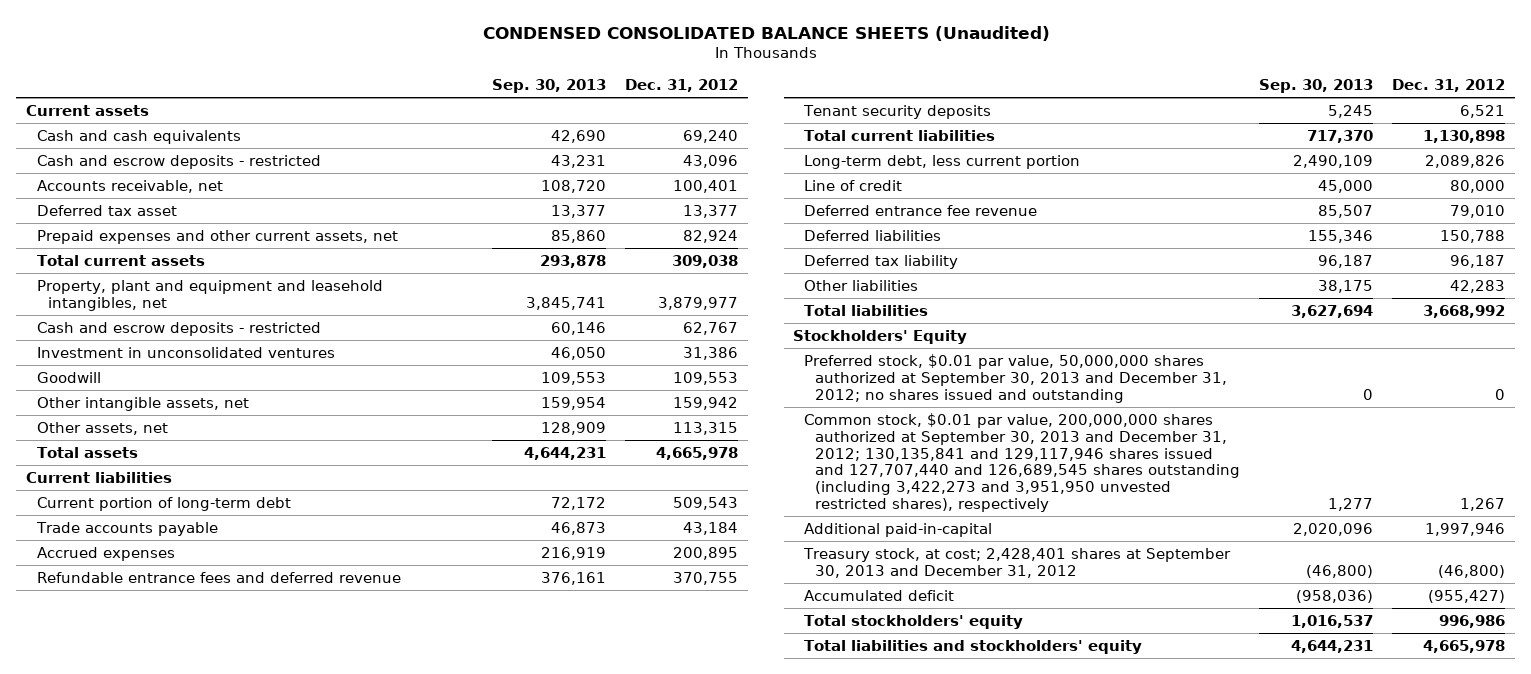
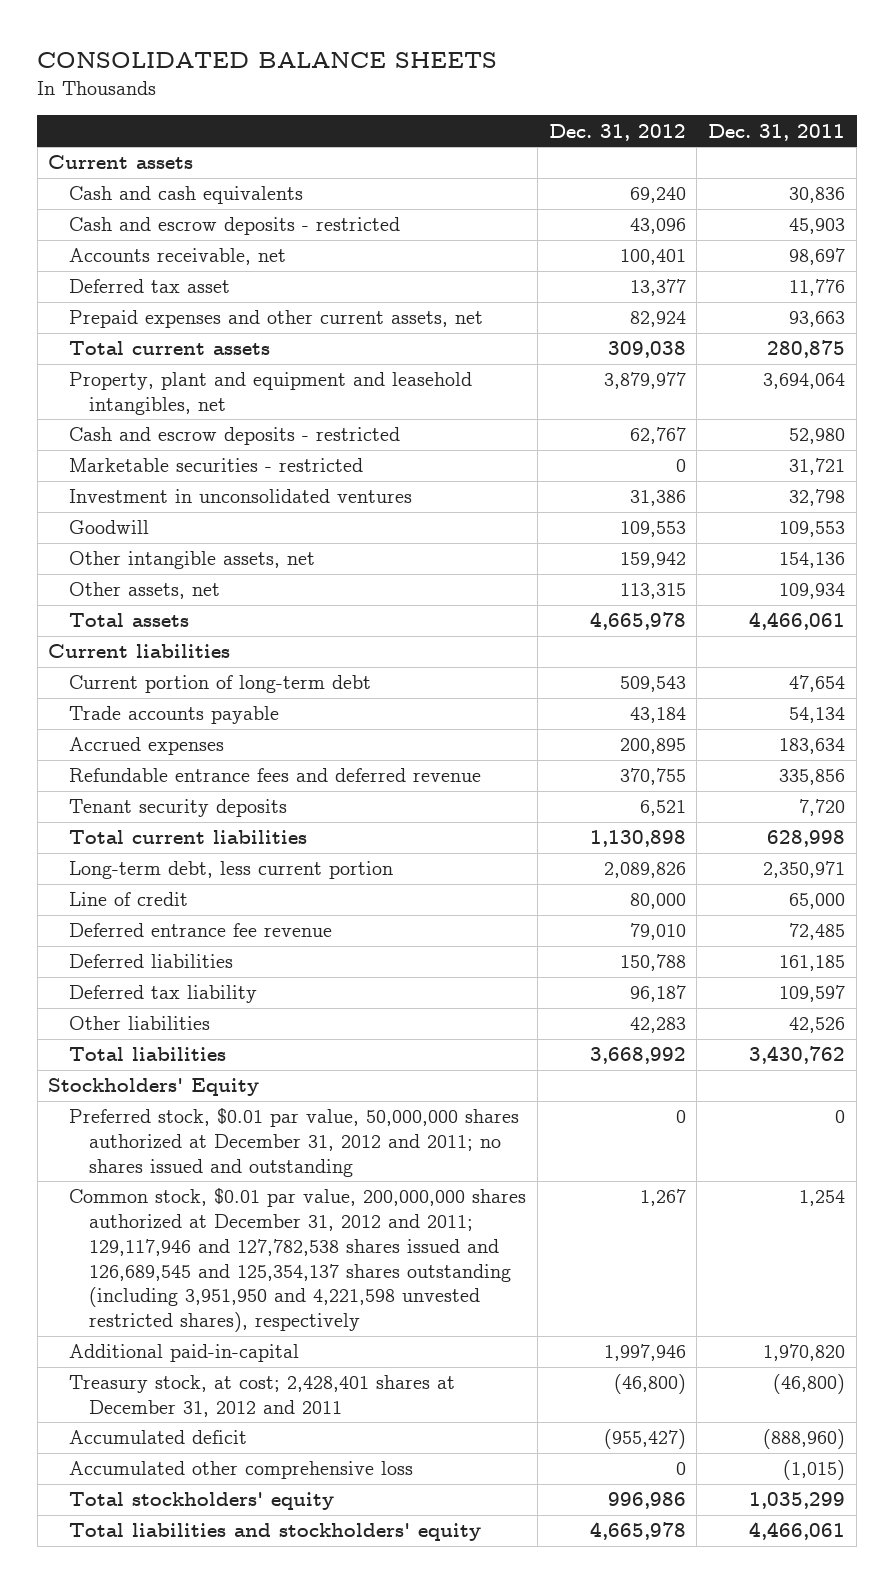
[482,25,1050,41] CONDENSED CONSOLIDATED BALANCE SHEETS (Unaudited) -> [37,52,498,69] CONSOLIDATED BALANCE SHEETS
[492,79,607,94] Sep. 30, 2013 -> none
none -> [708,123,846,141] Dec. 31, 2011
none -> [68,458,363,473] Marketable securities - restricted
[804,353,1228,403] Preferred stock, $0.01 par value, 50,000,000 shares authorized at September 30, 2013 and December 31, 2012; no shares issued and outstanding -> [68,1108,519,1177] Preferred stock, $0.01 par value, 50,000,000 shares authorized at December 31, 2012 and 2011; no shares issued and outstanding
[804,412,1241,513] Common stock, $0.01 par value, 200,000,000 shares authorized at September 30, 2013 and December 31, 2012; 130,135,841 and 129,117,946 shares issued and 127,707,440 and 126,689,545 shares outstanding (including 3,422,273 and 3,951,950 unvested restricted shares), respectively -> [68,1188,526,1333] Common stock, $0.01 par value, 200,000,000 shares authorized at December 31, 2012 and 2011; 129,117,946 and 127,782,538 shares issued and 126,689,545 and 125,354,137 shares outstanding (including 3,951,950 and 4,221,598 unvested restricted shares), respectively
[803,547,1232,578] Treasury stock, at cost; 2,428,401 shares at September 30, 2013 and December 31, 2012 -> [68,1375,455,1418] Treasury stock, at cost; 2,428,401 shares at December 31, 2012 and 2011
none -> [68,1461,413,1480] Accumulated other comprehensive loss

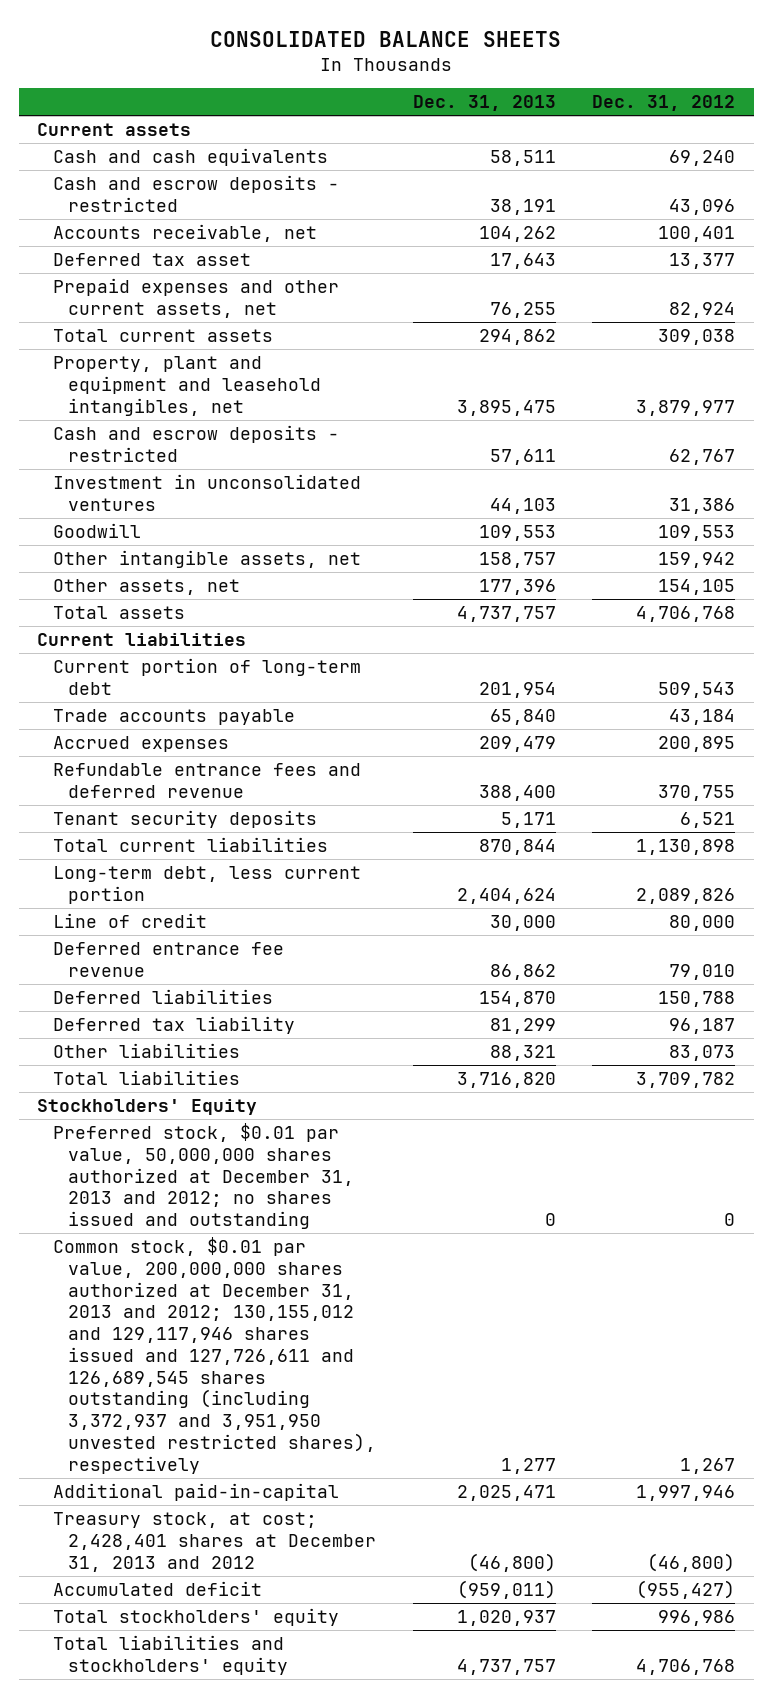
[708,123,846,141] Dec. 31, 2011 -> none
none -> [412,95,556,112] Dec. 31, 2013
[68,458,363,473] Marketable securities - restricted -> none
[619,583,686,600] 113,315 -> [658,579,736,596] 154,105
[589,612,686,631] 4,665,978 -> [636,606,736,623] 4,706,768
[629,1017,686,1034] 42,283 -> [669,1045,736,1062] 83,073
[589,1047,686,1065] 3,668,992 -> [636,1072,736,1089] 3,709,782
[68,1108,519,1177] Preferred stock, $0.01 par value, 50,000,000 shares authorized at December 31, 2012 and 2011; no shares issued and outstanding -> [52,1123,354,1230] Preferred stock, $0.01 par value, 50,000,000 shares authorized at December 31, 2013 and 2012; no shares issued and outstanding
[68,1188,526,1333] Common stock, $0.01 par value, 200,000,000 shares authorized at December 31, 2012 and 2011; 129,117,946 and 127,782,538 shares issued and 126,689,545 and 125,354,137 shares outstanding (including 3,951,950 and 4,221,598 unvested restricted shares), respectively -> [52,1237,376,1474] Common stock, $0.01 par value, 200,000,000 shares authorized at December 31, 2013 and 2012; 130,155,012 and 129,117,946 shares issued and 127,726,611 and 126,689,545 shares outstanding (including 3,372,937 and 3,951,950 unvested restricted shares), respectively
[68,1375,455,1418] Treasury stock, at cost; 2,428,401 shares at December 31, 2012 and 2011 -> [52,1512,376,1572] Treasury stock, at cost; 2,428,401 shares at December 31, 2013 and 2012
[68,1461,413,1480] Accumulated other comprehensive loss -> none
[589,1522,686,1541] 4,665,978 -> [636,1658,736,1675] 4,706,768

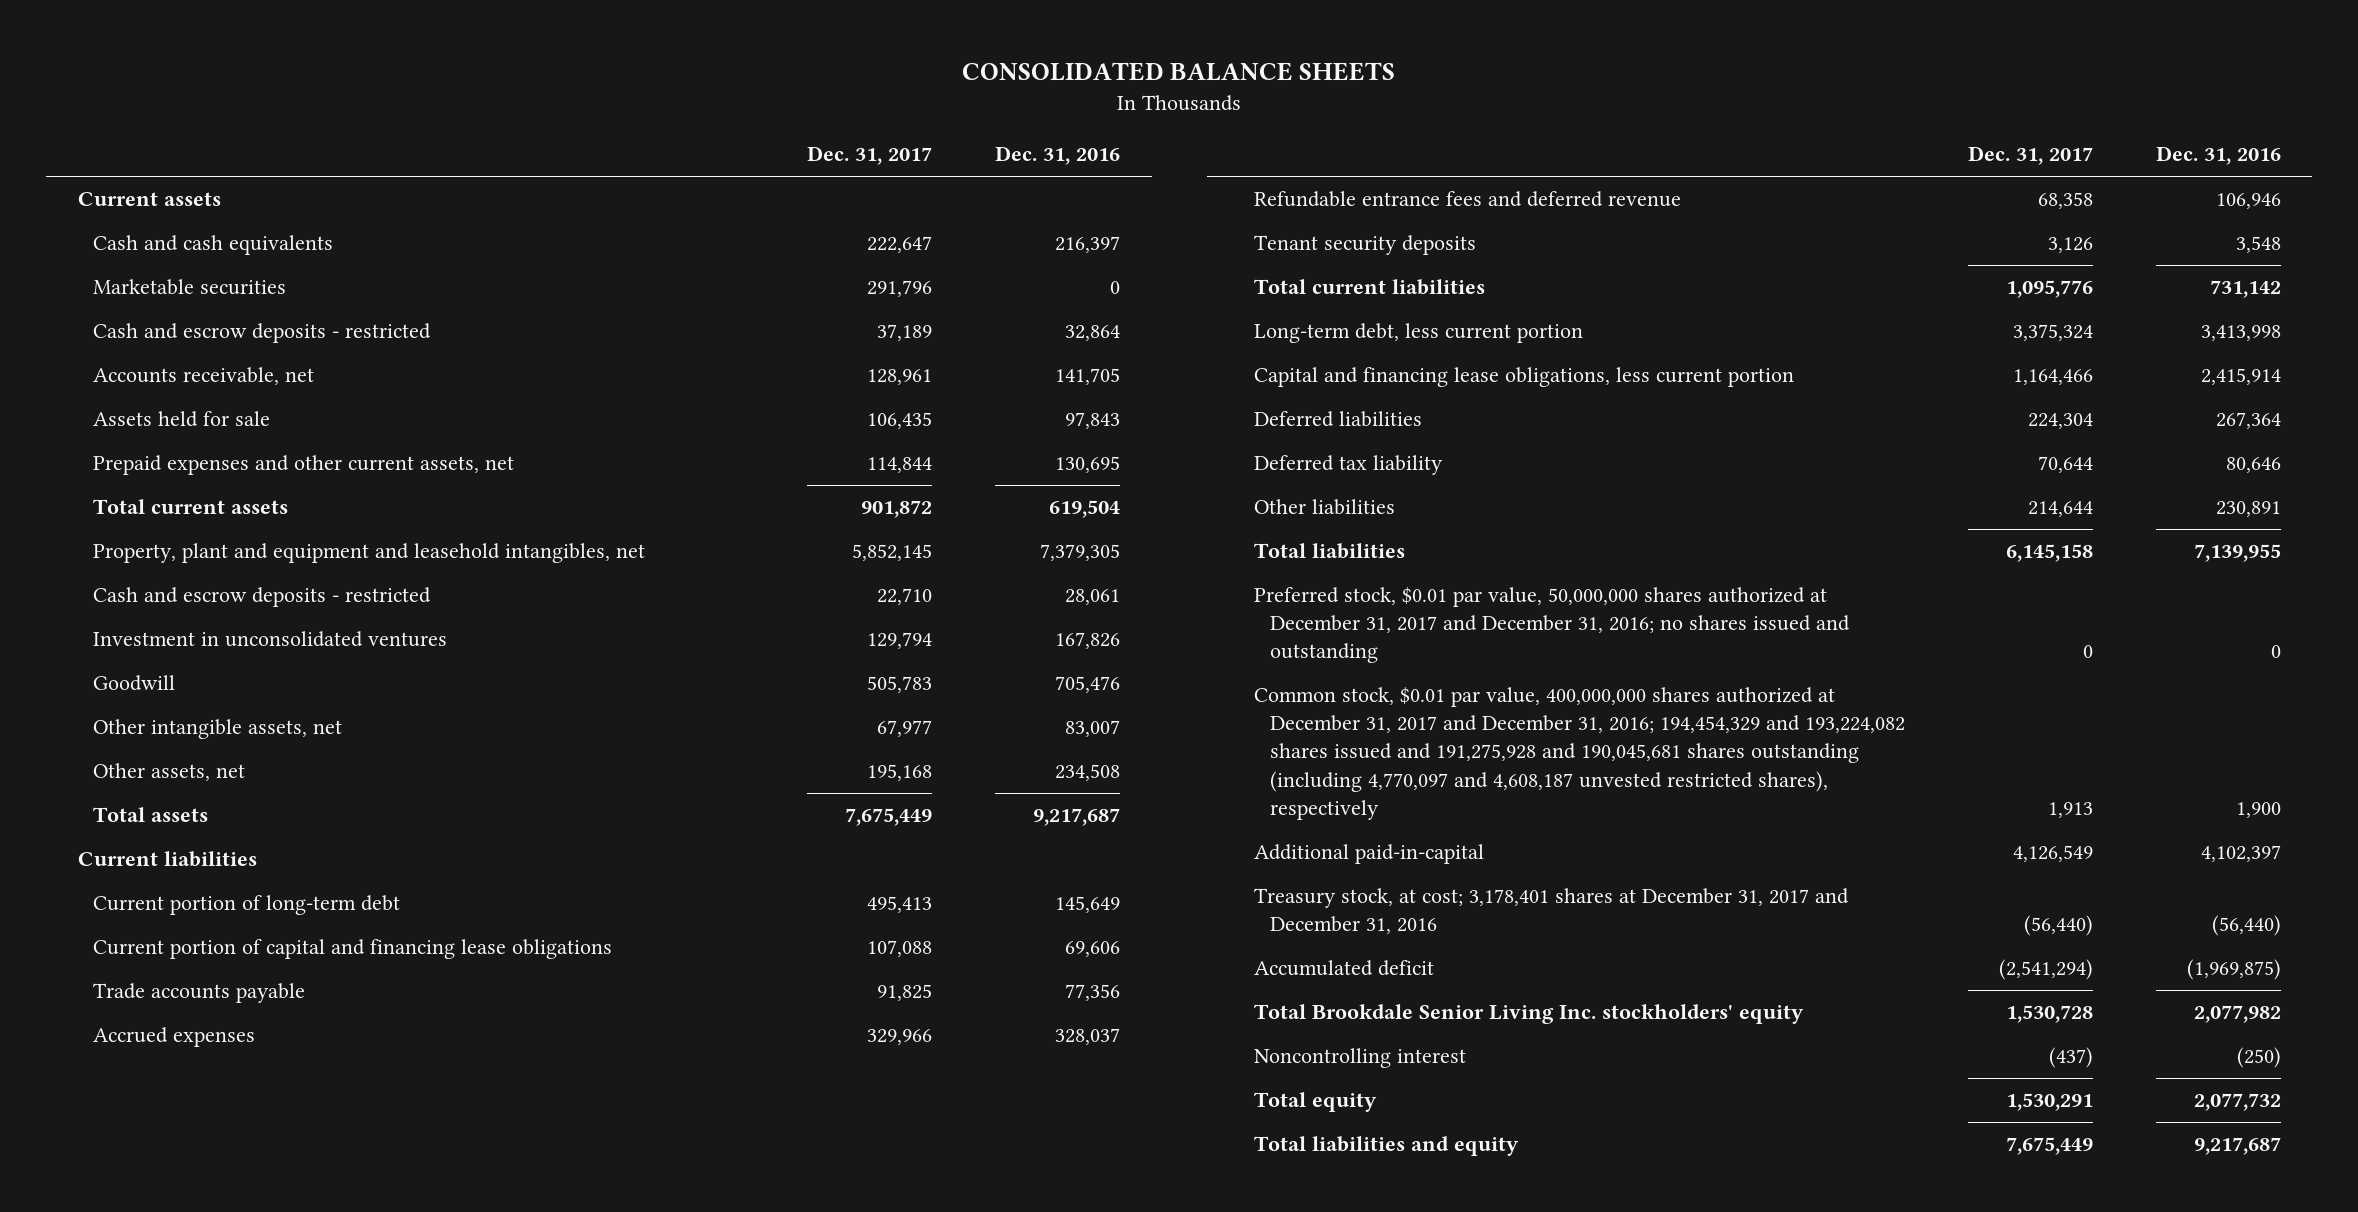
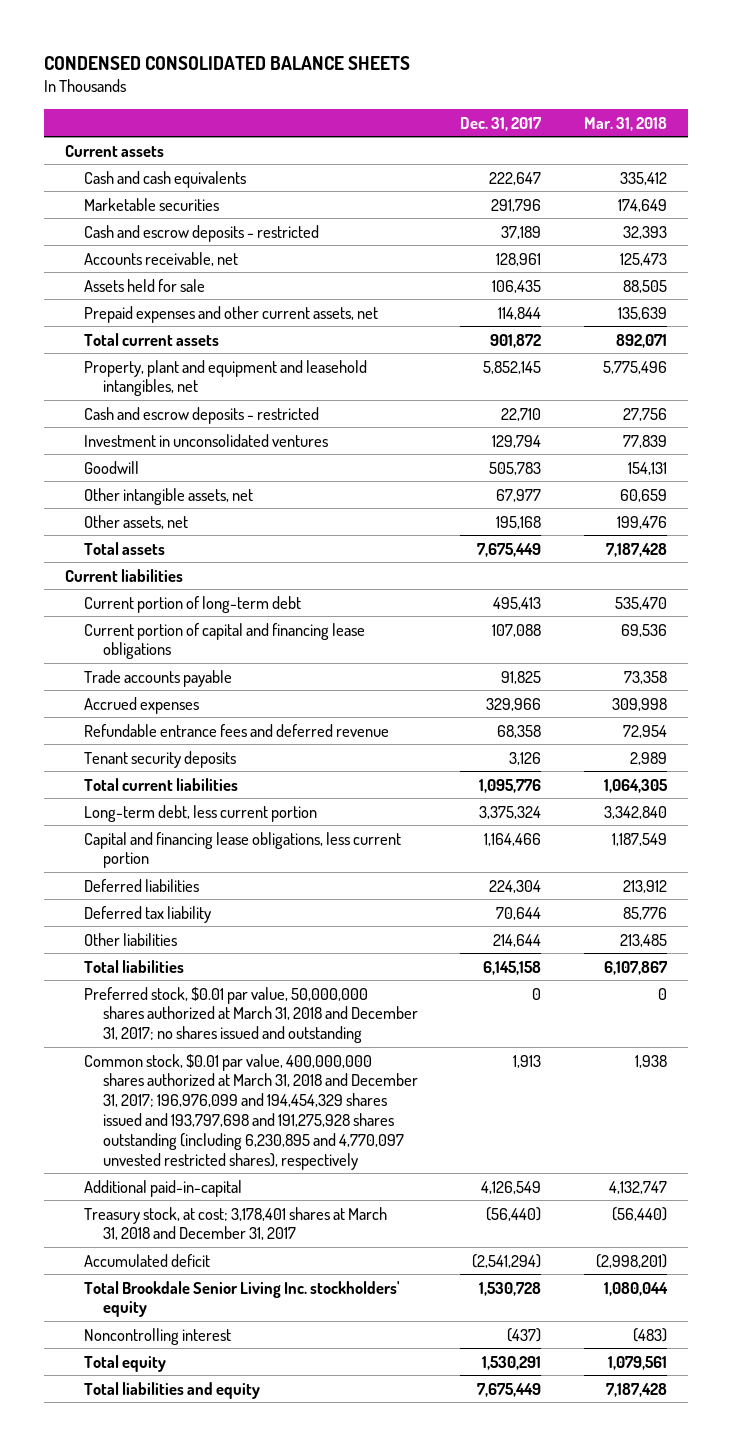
[962,62,1396,82] CONSOLIDATED BALANCE SHEETS -> [43,55,410,70] CONDENSED CONSOLIDATED BALANCE SHEETS
[995,146,1121,166] Dec. 31, 2016 -> none
none -> [583,116,667,131] Mar. 31, 2018
[1253,587,1850,664] Preferred stock, $0.01 par value, 50,000,000 shares authorized at December 31, 2017 and December 31, 2016; no shares issued and outstanding -> [83,986,418,1044] Preferred stock, $0.01 par value, 50,000,000 shares authorized at March 31, 2018 and December 31, 2017; no shares issued and outstanding
[1253,687,1905,820] Common stock, $0.01 par value, 400,000,000 shares authorized at December 31, 2017 and December 31, 2016; 194,454,329 and 193,224,082 shares issued and 191,275,928 and 190,045,681 shares outstanding (including 4,770,097 and 4,608,187 unvested restricted shares), respectively -> [83,1053,418,1170] Common stock, $0.01 par value, 400,000,000 shares authorized at March 31, 2018 and December 31, 2017; 196,976,099 and 194,454,329 shares issued and 193,797,698 and 191,275,928 shares outstanding (including 6,230,895 and 4,770,097 unvested restricted shares), respectively
[1253,888,1849,935] Treasury stock, at cost; 3,178,401 shares at December 31, 2017 and December 31, 2016 -> [83,1206,387,1241] Treasury stock, at cost; 3,178,401 shares at March 31, 2018 and December 31, 2017

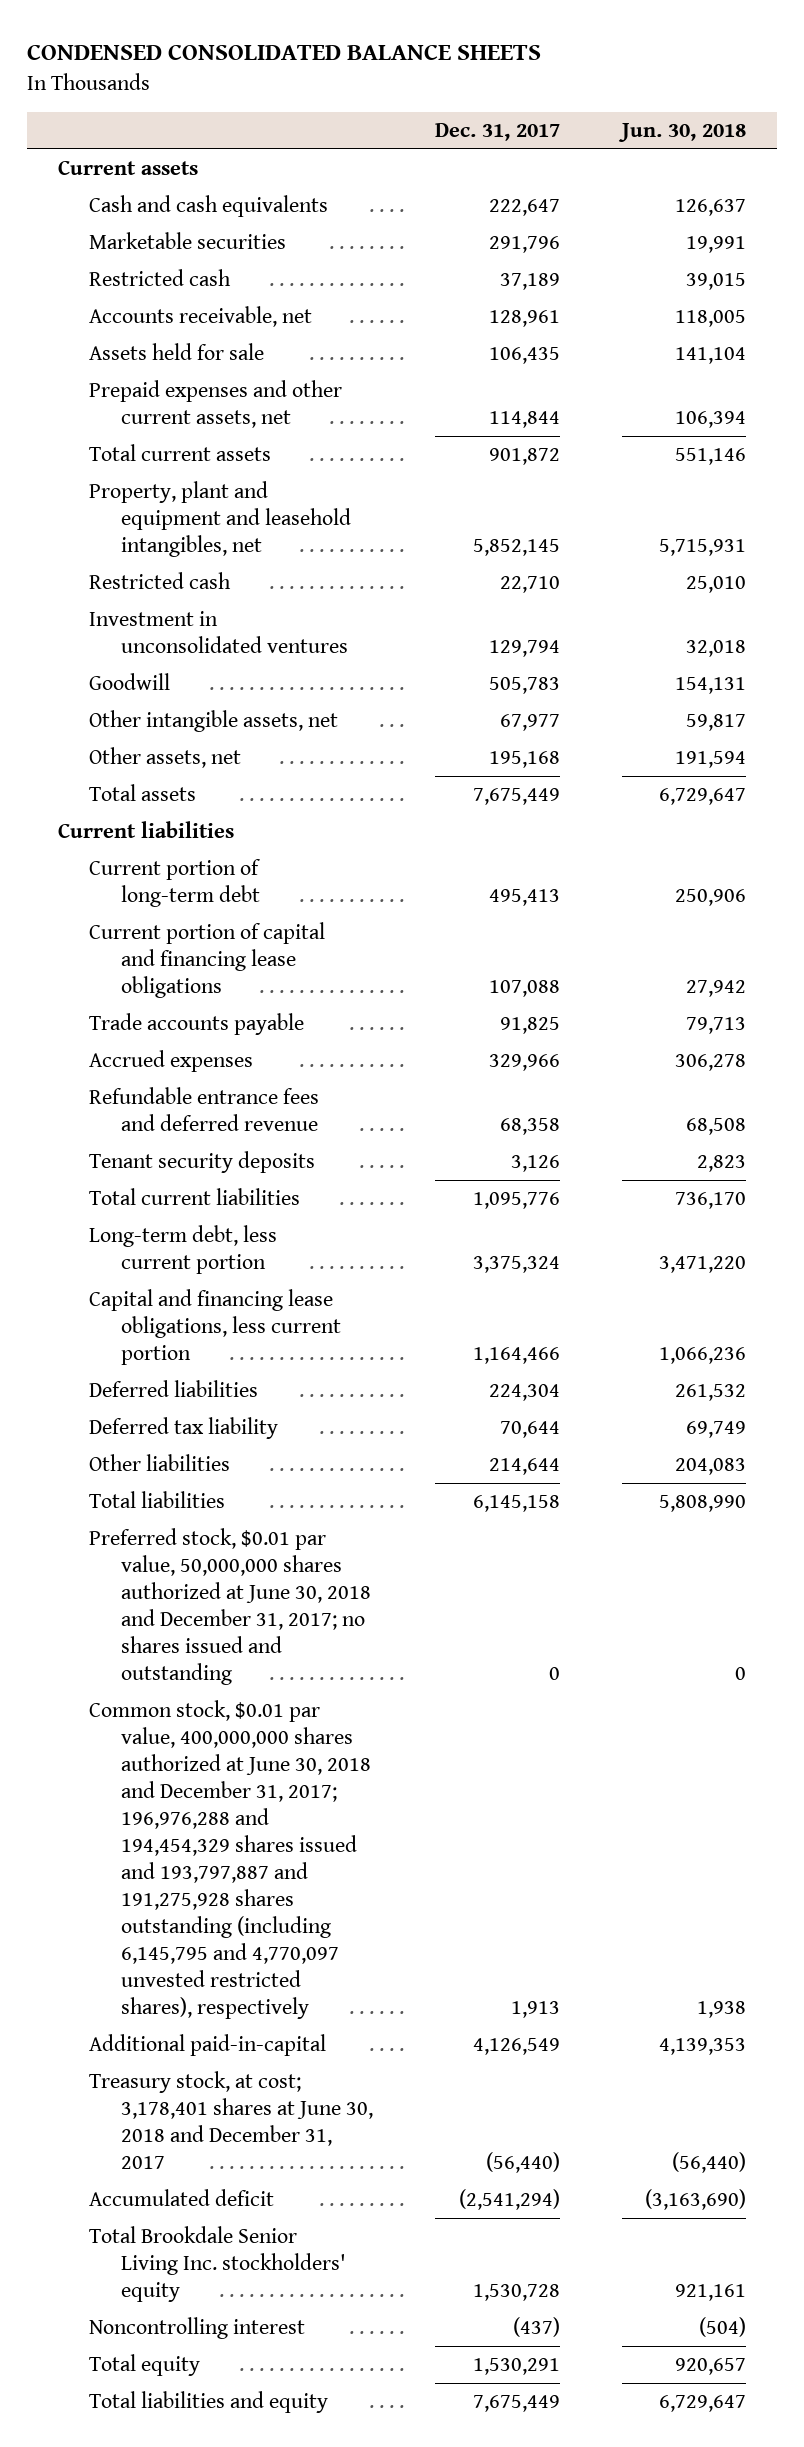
[583,116,667,131] Mar. 31, 2018 -> none
none -> [618,122,747,142] Jun. 30, 2018
[83,224,319,242] Cash and escrow deposits - restricted -> [89,269,232,287] Restricted cash
[83,406,319,424] Cash and escrow deposits - restricted -> [89,572,232,590] Restricted cash
[83,986,418,1044] Preferred stock, $0.01 par value, 50,000,000 shares authorized at March 31, 2018 and December 31, 2017; no shares issued and outstanding -> [89,1528,372,1686] Preferred stock, $0.01 par value, 50,000,000 shares authorized at June 30, 2018 and December 31, 2017; no shares issued and outstanding
[83,1053,418,1170] Common stock, $0.01 par value, 400,000,000 shares authorized at March 31, 2018 and December 31, 2017; 196,976,099 and 194,454,329 shares issued and 193,797,698 and 191,275,928 shares outstanding (including 6,230,895 and 4,770,097 unvested restricted shares), respectively -> [89,1700,372,2020] Common stock, $0.01 par value, 400,000,000 shares authorized at June 30, 2018 and December 31, 2017; 196,976,288 and 194,454,329 shares issued and 193,797,887 and 191,275,928 shares outstanding (including 6,145,795 and 4,770,097 unvested restricted shares), respectively
[83,1206,387,1241] Treasury stock, at cost; 3,178,401 shares at March 31, 2018 and December 31, 2017 -> [89,2071,374,2170] Treasury stock, at cost; 3,178,401 shares at June 30, 2018 and December 31, 2017

